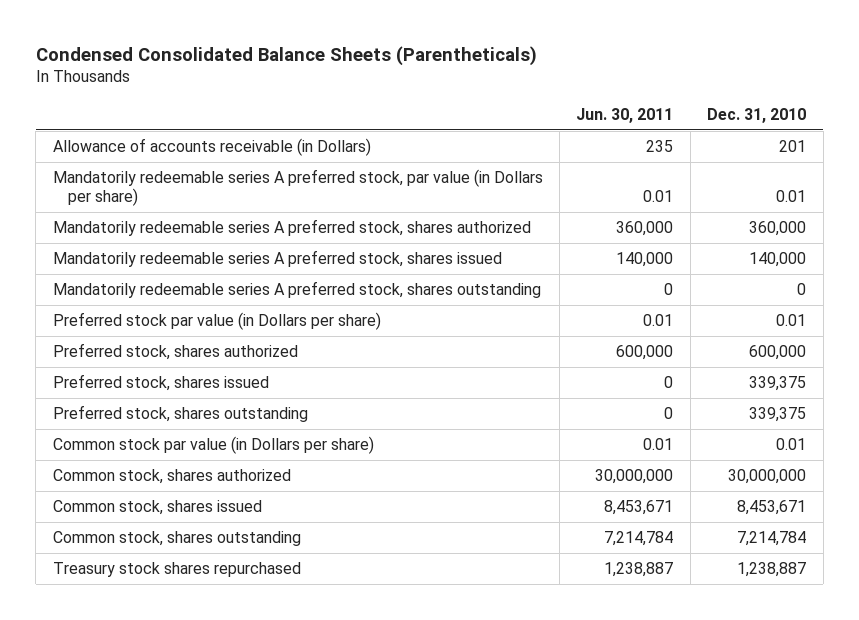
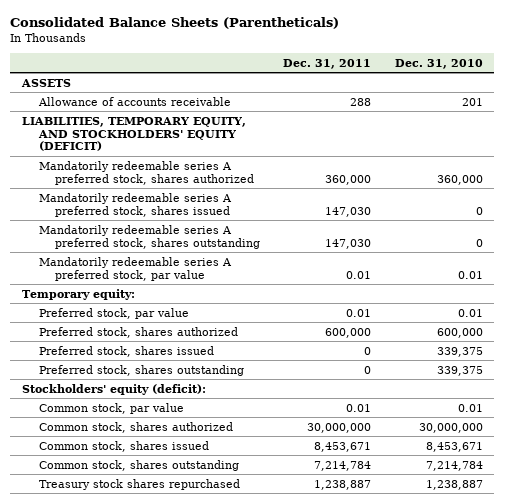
[35,45,537,66] Condensed Consolidated Balance Sheets (Parentheticals) -> [10,17,340,30] Consolidated Balance Sheets (Parentheticals)
[576,107,674,123] Jun. 30, 2011 -> none
none -> [283,58,372,69] Dec. 31, 2011
[52,169,543,207] Mandatorily redeemable series A preferred stock, par value (in Dollars per share) -> none
none -> [20,78,71,87] ASSETS
[52,138,371,157] Allowance of accounts receivable (in Dollars) -> [37,96,231,106] Allowance of accounts receivable
none -> [21,116,246,152] LIABILITIES, TEMPORARY EQUITY, AND STOCKHOLDERS' EQUITY (DEFICIT)
[749,252,807,268] 140,000 -> [475,206,483,215] 0
none -> [38,256,232,281] Mandatorily redeemable series A preferred stock, par value
none -> [21,288,135,300] Temporary equity:
[52,312,381,331] Preferred stock par value (in Dollars per share) -> [38,307,189,319] Preferred stock, par value
none -> [21,383,206,395] Stockholders' equity (deficit):
[52,436,374,455] Common stock par value (in Dollars per share) -> [38,402,184,414] Common stock, par value

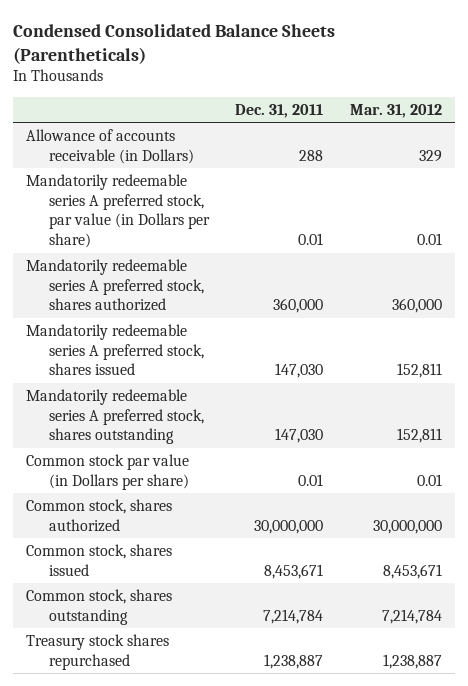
[10,17,340,30] Consolidated Balance Sheets (Parentheticals) -> [13,24,336,64] Condensed Consolidated Balance Sheets (Parentheticals)
[394,58,483,69] Dec. 31, 2010 -> none
none -> [349,103,442,118] Mar. 31, 2012
[20,78,71,87] ASSETS -> none
[21,116,246,152] LIABILITIES, TEMPORARY EQUITY, AND STOCKHOLDERS' EQUITY (DEFICIT) -> none
[37,96,231,106] Allowance of accounts receivable -> [26,128,195,164] Allowance of accounts receivable (in Dollars)
none -> [26,173,211,248] Mandatorily redeemable series A preferred stock, par value (in Dollars per share)
[38,256,232,281] Mandatorily redeemable series A preferred stock, par value -> none
[21,288,135,300] Temporary equity: -> none
[38,307,189,319] Preferred stock, par value -> none
[38,326,238,338] Preferred stock, shares authorized -> none
[38,345,214,357] Preferred stock, shares issued -> none
[38,364,244,376] Preferred stock, shares outstanding -> none
[21,383,206,395] Stockholders' equity (deficit): -> none
[38,402,184,414] Common stock, par value -> [26,453,190,490] Common stock par value (in Dollars per share)

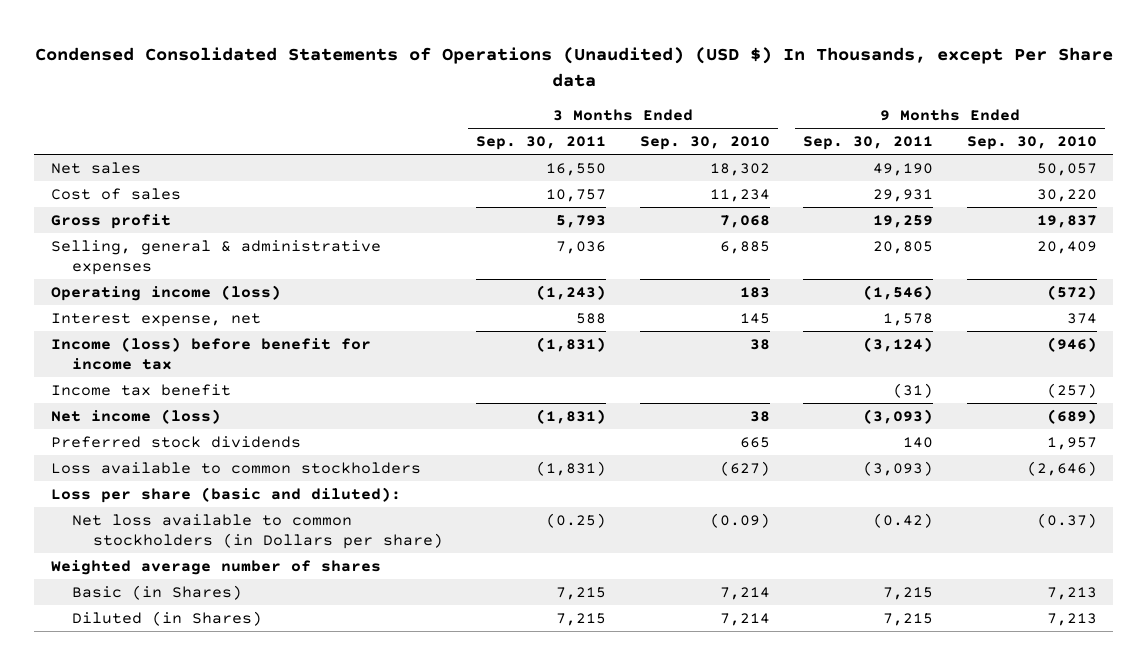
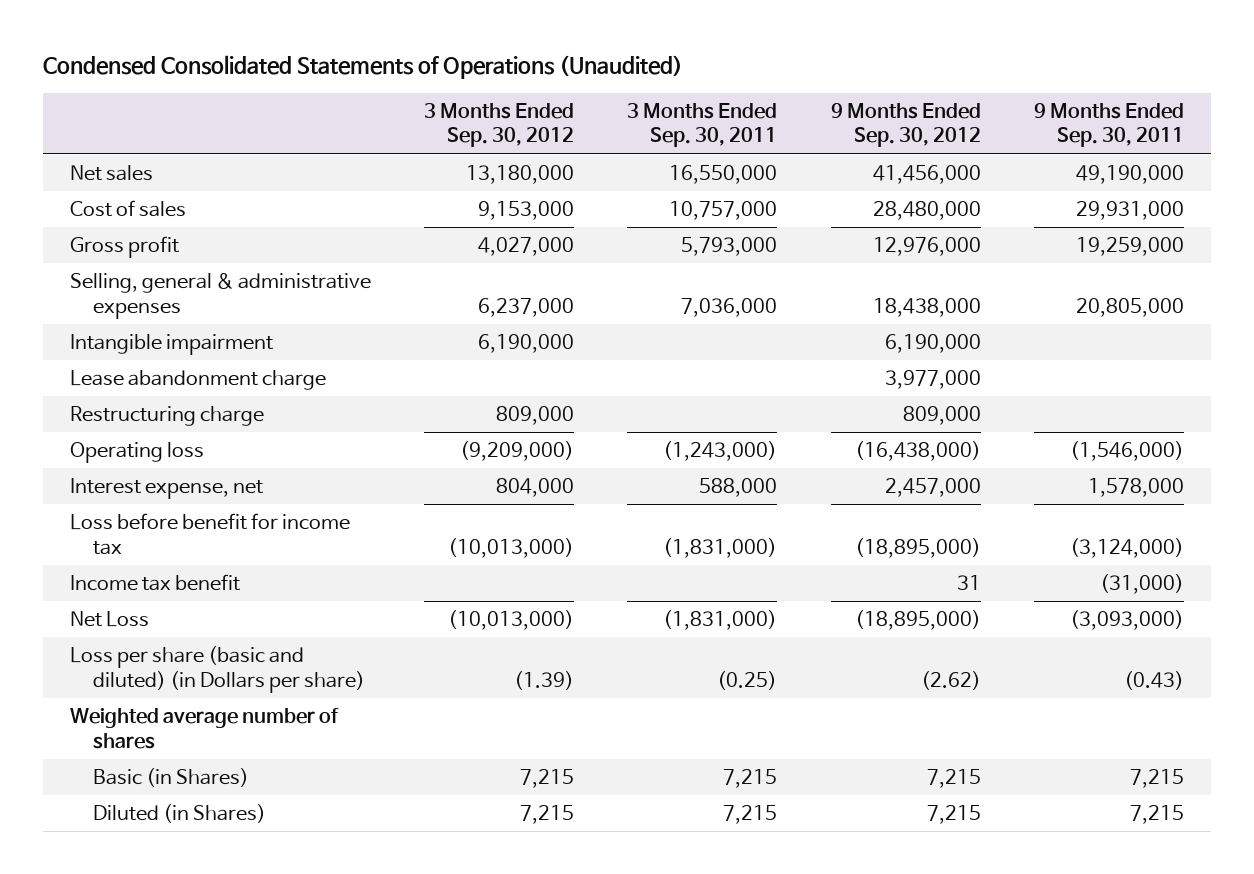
[34,46,1113,87] Condensed Consolidated Statements of Operations (Unaudited) (USD $) In Thousands, except Per Share data -> [43,55,684,80] Condensed Consolidated Statements of Operations (Unaudited)
[639,136,770,151] Sep. 30, 2010 -> none
[966,136,1097,151] Sep. 30, 2010 -> none
none -> [424,102,575,148] 3 Months Ended Sep. 30, 2012
none -> [830,102,981,148] 9 Months Ended Sep. 30, 2012
[50,435,301,448] Preferred stock dividends -> none
[50,461,421,474] Loss available to common stockholders -> none
[50,486,401,503] Loss per share (basic and diluted): -> none
[546,162,607,176] 16,550 -> [669,165,778,185] 16,550,000
[873,162,934,176] 49,190 -> [1075,165,1184,185] 49,190,000
[546,188,607,202] 10,757 -> [669,201,778,221] 10,757,000
[873,188,934,202] 29,931 -> [1075,201,1184,221] 29,931,000
[556,214,607,228] 5,793 -> [681,237,778,257] 5,793,000
[873,214,934,228] 19,259 -> [1075,237,1184,257] 19,259,000
[556,240,607,254] 7,036 -> [681,297,778,317] 7,036,000
[873,240,934,254] 20,805 -> [1075,297,1184,317] 20,805,000
none -> [69,334,273,356] Intangible impairment
none -> [69,370,326,391] Lease abandonment charge
none -> [69,406,264,427] Restructuring charge
[50,284,281,301] Operating income (loss) -> [69,442,204,464] Operating loss
[536,284,607,300] (1,243) -> [663,441,778,462] (1,243,000)
[863,284,934,300] (1,546) -> [1069,441,1184,462] (1,546,000)
[576,312,607,324] 588 -> [699,478,778,498] 588,000
[883,312,934,326] 1,578 -> [1087,478,1184,498] 1,578,000
[50,336,371,370] Income (loss) before benefit for income tax -> [69,513,350,555] Loss before benefit for income tax
[536,336,607,352] (1,831) -> [663,537,778,558] (1,831,000)
[863,336,934,352] (3,124) -> [1069,537,1184,558] (3,124,000)
[893,382,934,398] (31) -> [1099,574,1184,595] (31,000)
[50,408,221,424] Net income (loss) -> [69,611,149,628] Net Loss
[536,408,607,424] (1,831) -> [663,610,778,631] (1,831,000)
[863,408,934,424] (3,093) -> [1069,610,1184,631] (3,093,000)
[71,513,443,549] Net loss available to common stockholders (in Dollars per share) -> [69,646,365,693] Loss per share (basic and diluted) (in Dollars per share)
[873,512,934,528] (0.42) -> [1123,670,1184,690] (0.43)

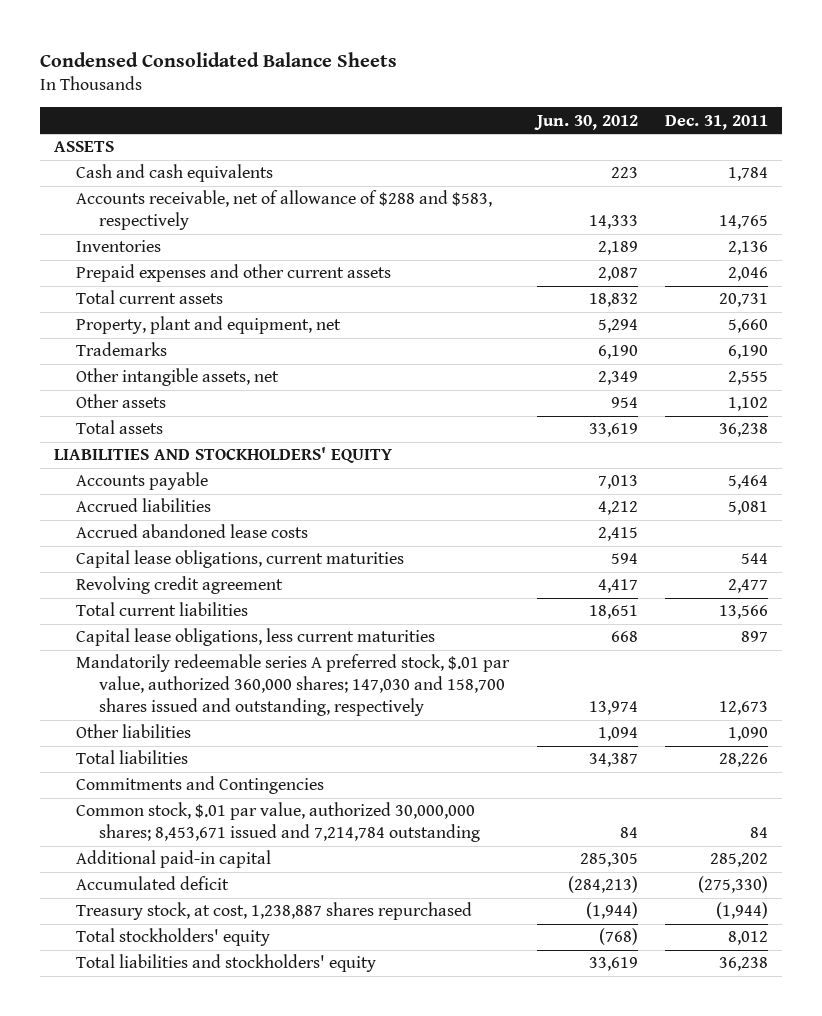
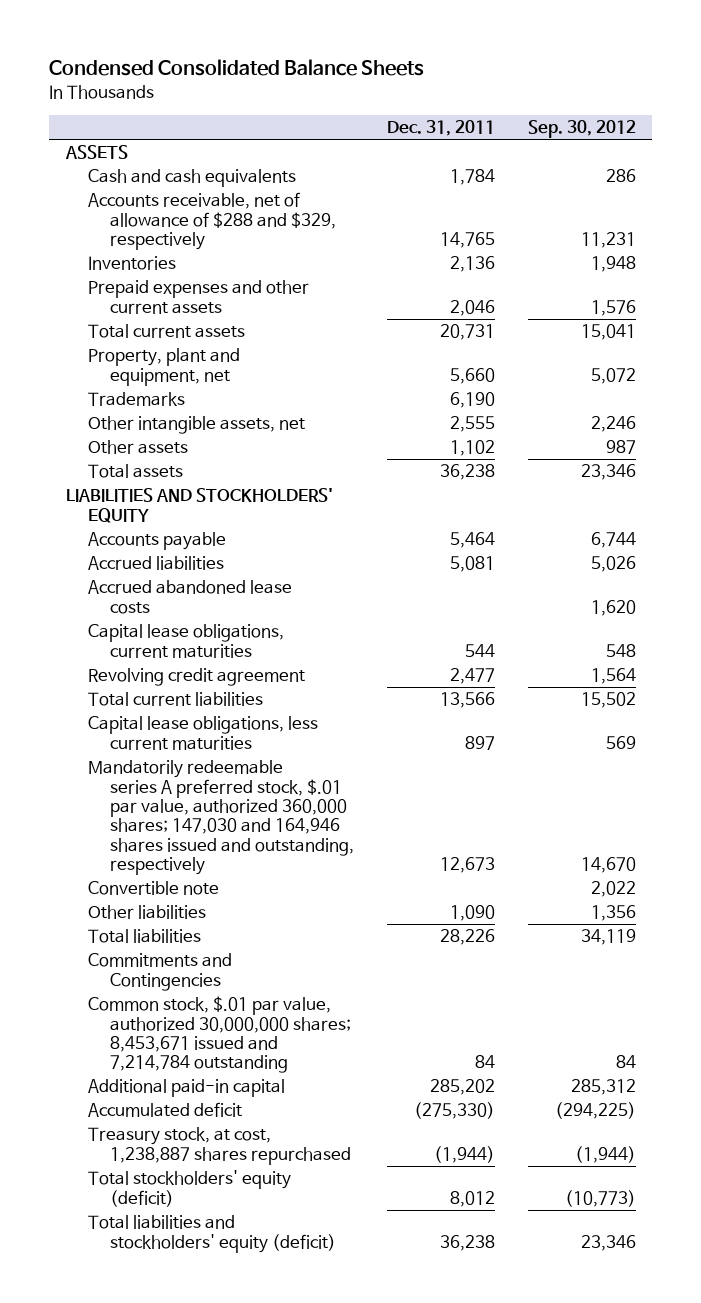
[533,114,638,130] Jun. 30, 2012 -> none
none -> [527,119,636,138] Sep. 30, 2012
[76,190,493,231] Accounts receivable, net of allowance of $288 and $583, respectively -> [87,192,336,250] Accounts receivable, net of allowance of $288 and $329, respectively
[76,654,511,716] Mandatorily redeemable series A preferred stock, $.01 par value, authorized 360,000 shares; 147,030 and 158,700 shares issued and outstanding, respectively -> [87,760,354,875] Mandatorily redeemable series A preferred stock, $.01 par value, authorized 360,000 shares; 147,030 and 164,946 shares issued and outstanding, respectively
none -> [87,881,219,896] Convertible note
[76,928,271,947] Total stockholders' equity -> [87,1170,291,1207] Total stockholders' equity (deficit)
[76,954,377,973] Total liabilities and stockholders' equity -> [87,1215,336,1253] Total liabilities and stockholders' equity (deficit)

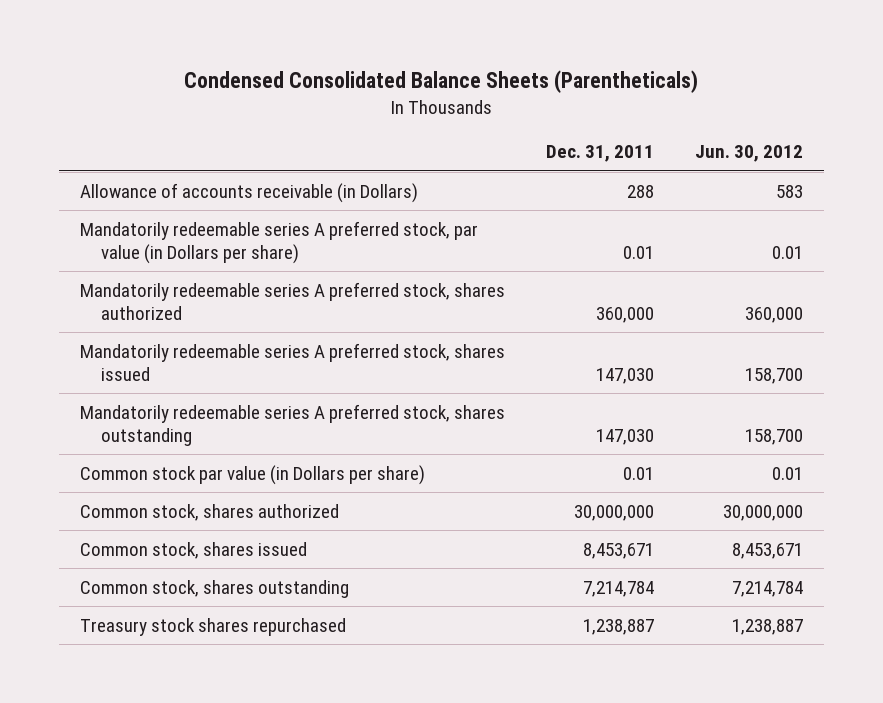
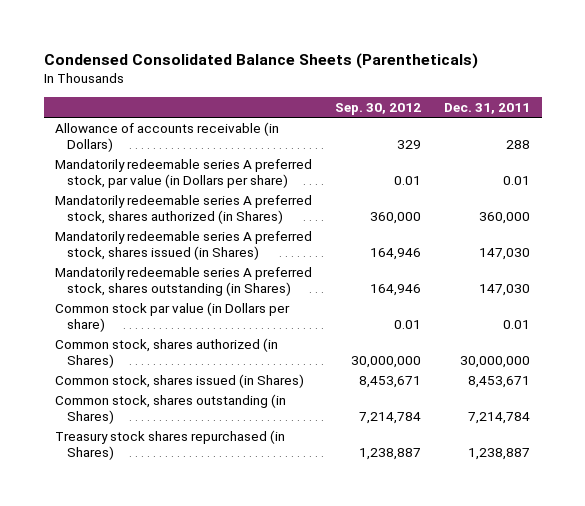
[695,145,804,163] Jun. 30, 2012 -> none
none -> [335,102,422,115] Sep. 30, 2012
[79,281,505,320] Mandatorily redeemable series A preferred stock, shares authorized -> [55,194,313,224] Mandatorily redeemable series A preferred stock, shares authorized (in Shares)
[79,342,505,381] Mandatorily redeemable series A preferred stock, shares issued -> [55,230,313,260] Mandatorily redeemable series A preferred stock, shares issued (in Shares)
[79,403,505,446] Mandatorily redeemable series A preferred stock, shares outstanding -> [55,266,313,296] Mandatorily redeemable series A preferred stock, shares outstanding (in Shares)
[79,503,339,521] Common stock, shares authorized -> [55,337,279,368] Common stock, shares authorized (in Shares)
[79,541,307,559] Common stock, shares issued -> [55,373,305,388] Common stock, shares issued (in Shares)
[79,579,349,598] Common stock, shares outstanding -> [55,393,287,424] Common stock, shares outstanding (in Shares)
[79,617,346,636] Treasury stock shares repurchased -> [55,429,286,460] Treasury stock shares repurchased (in Shares)

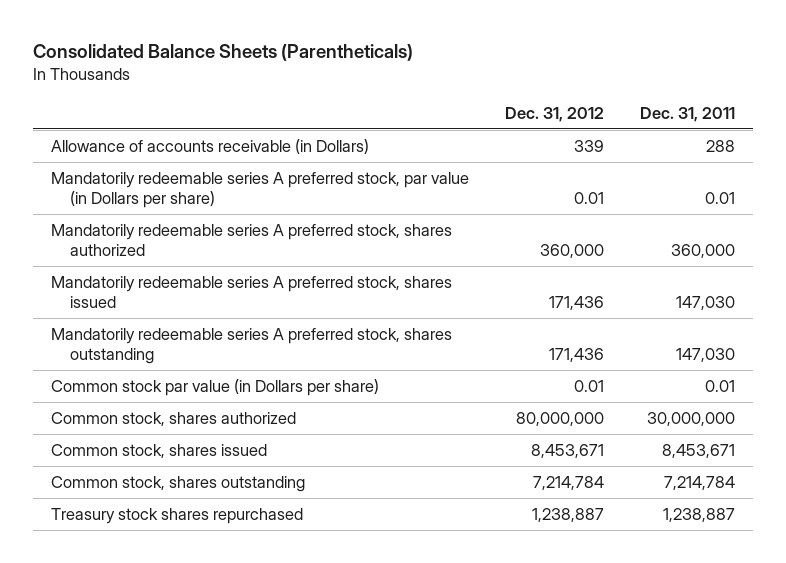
[43,53,478,70] Condensed Consolidated Balance Sheets (Parentheticals) -> [33,44,414,62] Consolidated Balance Sheets (Parentheticals)
[335,102,422,115] Sep. 30, 2012 -> none
none -> [504,106,604,122] Dec. 31, 2012
[55,194,313,224] Mandatorily redeemable series A preferred stock, shares authorized (in Shares) -> [51,224,453,256] Mandatorily redeemable series A preferred stock, shares authorized
[55,230,313,260] Mandatorily redeemable series A preferred stock, shares issued (in Shares) -> [51,276,453,308] Mandatorily redeemable series A preferred stock, shares issued
[55,266,313,296] Mandatorily redeemable series A preferred stock, shares outstanding (in Shares) -> [51,328,453,364] Mandatorily redeemable series A preferred stock, shares outstanding
[55,337,279,368] Common stock, shares authorized (in Shares) -> [51,412,297,427] Common stock, shares authorized
[55,373,305,388] Common stock, shares issued (in Shares) -> [51,444,268,459] Common stock, shares issued
[55,393,287,424] Common stock, shares outstanding (in Shares) -> [51,476,306,493] Common stock, shares outstanding
[55,429,286,460] Treasury stock shares repurchased (in Shares) -> [51,508,304,525] Treasury stock shares repurchased

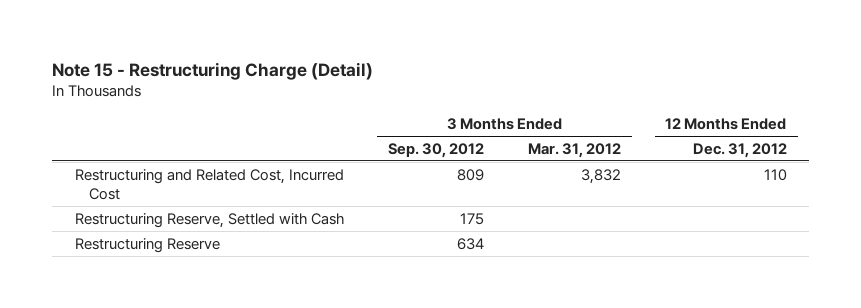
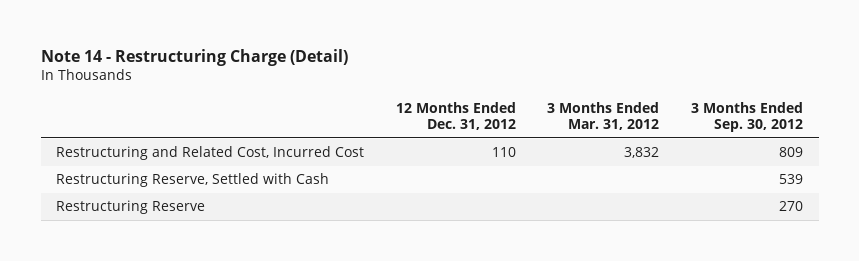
[52,61,374,80] Note 15 - Restructuring Charge (Detail) -> [40,48,348,66] Note 14 - Restructuring Charge (Detail)
[459,212,484,225] 175 -> [778,174,803,185] 539
[456,237,484,250] 634 -> [778,201,803,212] 270

